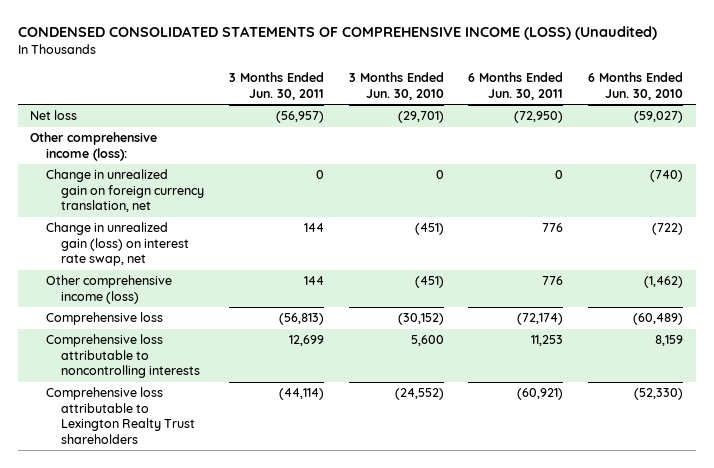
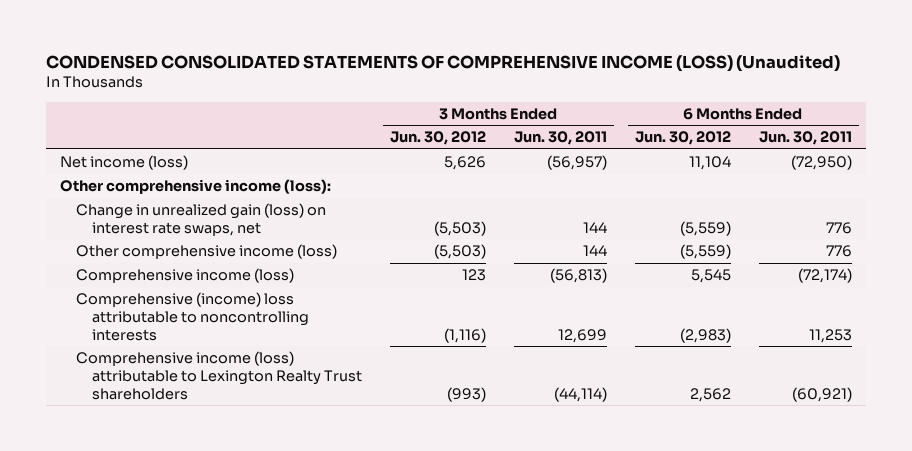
[348,72,444,100] 3 Months Ended Jun. 30, 2010 -> none
[588,72,684,100] 6 Months Ended Jun. 30, 2010 -> none
none -> [389,131,486,146] Jun. 30, 2012
none -> [634,131,731,146] Jun. 30, 2012
[30,110,78,121] Net loss -> [60,154,189,170] Net income (loss)
[45,169,205,213] Change in unrealized gain on foreign currency translation, net -> none
[45,222,190,267] Change in unrealized gain (loss) on interest rate swap, net -> [75,202,326,236] Change in unrealized gain (loss) on interest rate swaps, net
[45,312,163,326] Comprehensive loss -> [75,267,294,283] Comprehensive income (loss)
[45,334,201,379] Comprehensive loss attributable to noncontrolling interests -> [75,291,309,341] Comprehensive (income) loss attributable to noncontrolling interests
[45,387,196,444] Comprehensive loss attributable to Lexington Realty Trust shareholders -> [75,350,362,400] Comprehensive income (loss) attributable to Lexington Realty Trust shareholders

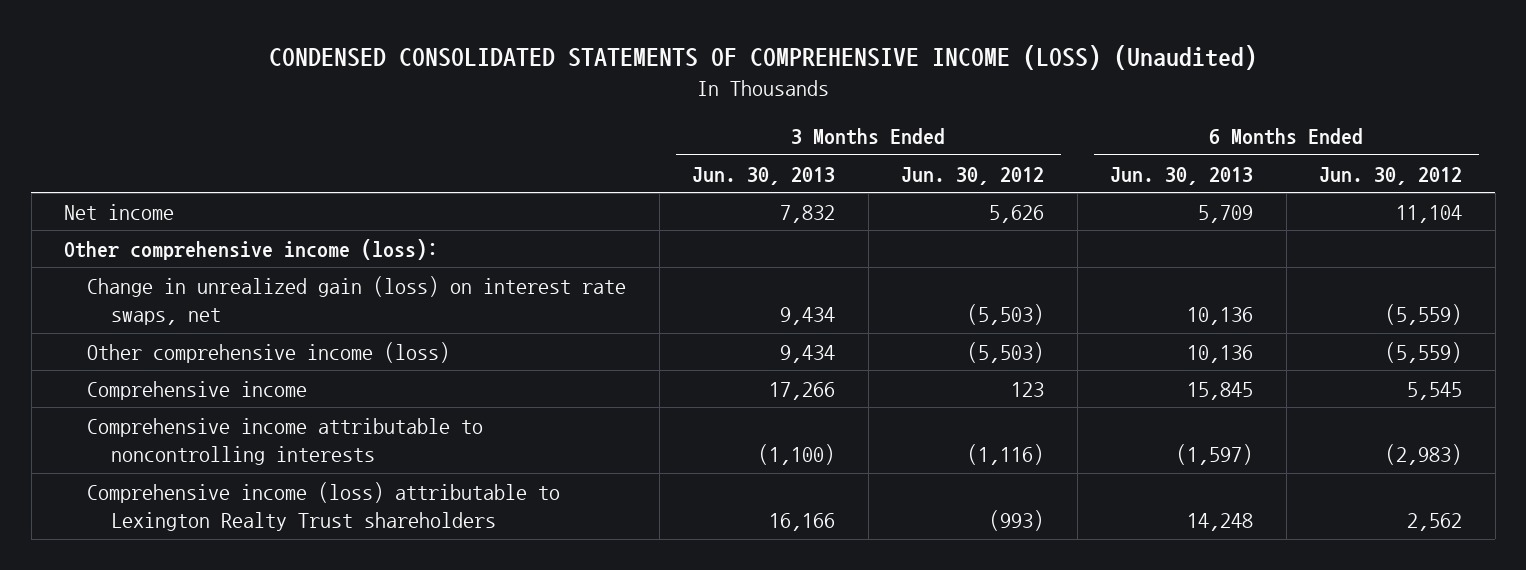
[513,131,607,146] Jun. 30, 2011 -> none
[758,131,852,146] Jun. 30, 2011 -> none
none -> [692,166,836,185] Jun. 30, 2013
none -> [1110,166,1254,185] Jun. 30, 2013
[60,154,189,170] Net income (loss) -> [64,203,175,220] Net income
[75,267,294,283] Comprehensive income (loss) -> [87,380,308,400] Comprehensive income
[75,291,309,341] Comprehensive (income) loss attributable to noncontrolling interests -> [87,417,484,466] Comprehensive income attributable to noncontrolling interests

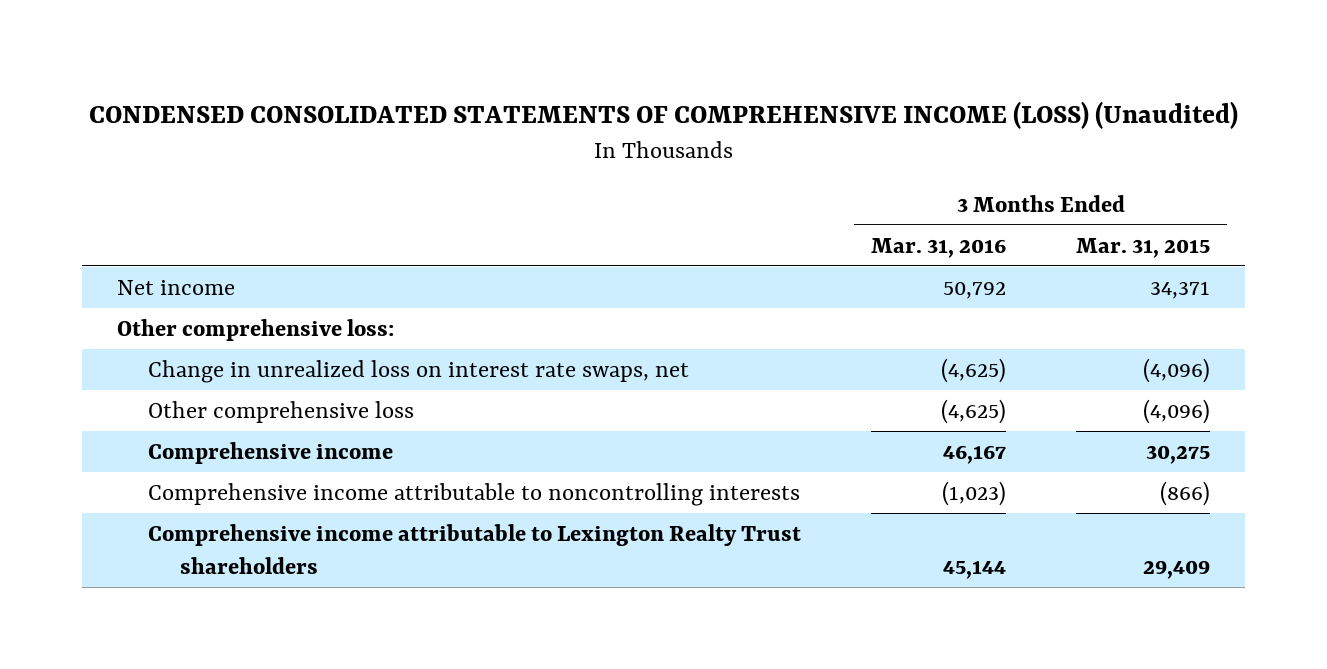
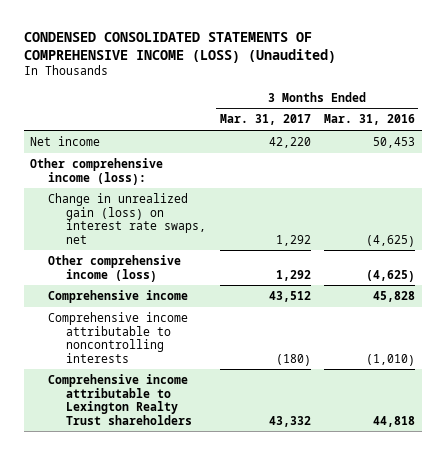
[1075,237,1210,258] Mar. 31, 2015 -> none
none -> [219,114,311,126] Mar. 31, 2017
[943,281,1007,299] 50,792 -> [372,136,415,148] 50,453
[117,318,395,341] Other comprehensive loss: -> [30,157,164,185] Other comprehensive income (loss):
[148,359,690,383] Change in unrealized loss on interest rate swaps, net -> [48,192,207,244] Change in unrealized gain (loss) on interest rate swaps, net
[148,400,415,423] Other comprehensive loss -> [48,254,182,282] Other comprehensive income (loss)
[943,444,1007,464] 46,167 -> [372,290,415,302] 45,828
[942,480,1007,506] (1,023) -> [365,353,415,366] (1,010)
[943,560,1007,579] 45,144 -> [372,415,415,427] 44,818

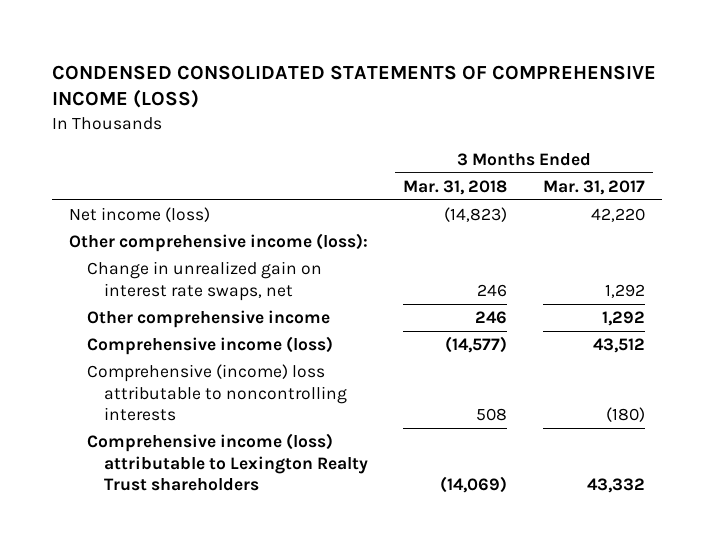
[23,31,336,63] CONDENSED CONSOLIDATED STATEMENTS OF COMPREHENSIVE INCOME (LOSS) (Unaudited) -> [51,64,656,109] CONDENSED CONSOLIDATED STATEMENTS OF COMPREHENSIVE INCOME (LOSS)
[323,114,415,126] Mar. 31, 2016 -> none
none -> [403,179,508,195] Mar. 31, 2018
[30,135,101,146] Net income -> [69,206,211,222] Net income (loss)
[48,192,207,244] Change in unrealized gain (loss) on interest rate swaps, net -> [86,260,322,301] Change in unrealized gain on interest rate swaps, net
[48,254,182,282] Other comprehensive income (loss) -> [86,309,330,328] Other comprehensive income
[48,289,189,303] Comprehensive income -> [86,335,333,355] Comprehensive income (loss)
[48,311,189,363] Comprehensive income attributable to noncontrolling interests -> [86,363,347,422] Comprehensive (income) loss attributable to noncontrolling interests
[48,373,193,425] Comprehensive income attributable to Lexington Realty Trust shareholders -> [86,432,368,492] Comprehensive income (loss) attributable to Lexington Realty Trust shareholders

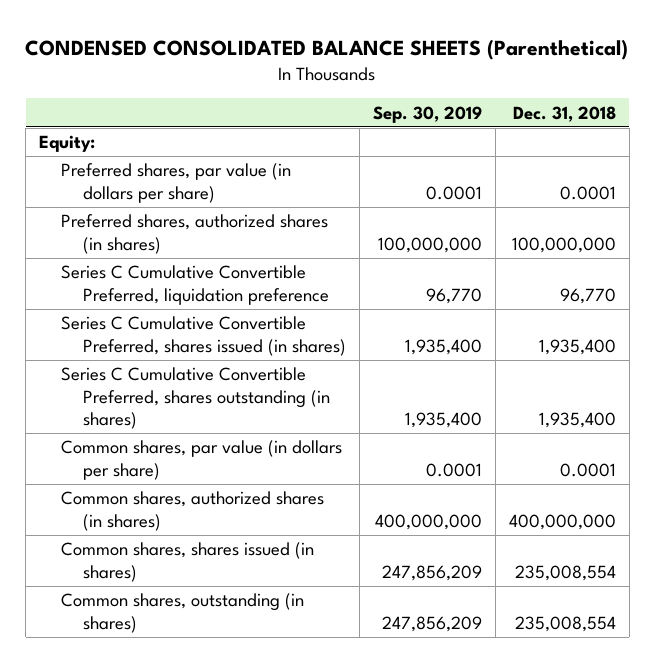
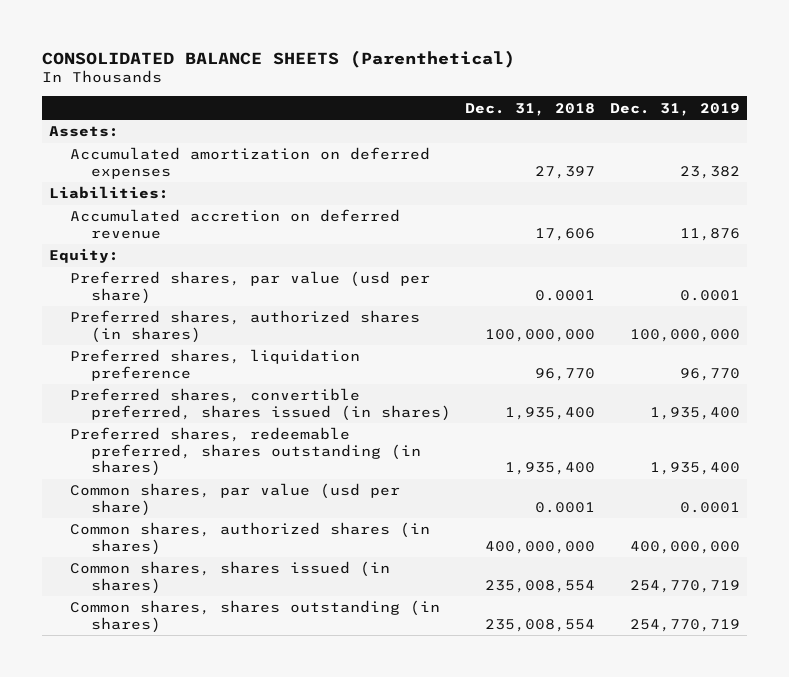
[25,38,629,60] CONDENSED CONSOLIDATED BALANCE SHEETS (Parenthetical) -> [42,49,516,68] CONSOLIDATED BALANCE SHEETS (Parenthetical)
[373,105,483,123] Sep. 30, 2019 -> none
none -> [609,102,740,116] Dec. 31, 2019
none -> [49,126,120,138] Assets:
none -> [70,147,431,179] Accumulated amortization on deferred expenses
none -> [49,186,170,200] Liabilities:
none -> [70,209,401,239] Accumulated accretion on deferred revenue
[61,163,292,203] Preferred shares, par value (in dollars per share) -> [70,271,431,304] Preferred shares, par value (usd per share)
[61,265,330,305] Series C Cumulative Convertible Preferred, liquidation preference -> [70,349,361,381] Preferred shares, liquidation preference
[61,316,347,356] Series C Cumulative Convertible Preferred, shares issued (in shares) -> [70,388,452,421] Preferred shares, convertible preferred, shares issued (in shares)
[61,367,331,430] Series C Cumulative Convertible Preferred, shares outstanding (in shares) -> [70,427,422,476] Preferred shares, redeemable preferred, shares outstanding (in shares)
[61,440,343,480] Common shares, par value (in dollars per share) -> [70,483,401,516] Common shares, par value (usd per share)
[61,593,305,633] Common shares, outstanding (in shares) -> [70,600,441,633] Common shares, shares outstanding (in shares)

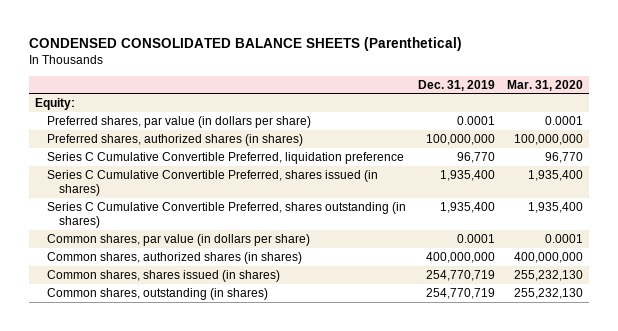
[42,49,516,68] CONSOLIDATED BALANCE SHEETS (Parenthetical) -> [29,36,463,51] CONDENSED CONSOLIDATED BALANCE SHEETS (Parenthetical)
[465,102,596,116] Dec. 31, 2018 -> none
none -> [507,79,584,91] Mar. 31, 2020
[49,126,120,138] Assets: -> none
[70,147,431,179] Accumulated amortization on deferred expenses -> none
[49,186,170,200] Liabilities: -> none
[70,209,401,239] Accumulated accretion on deferred revenue -> none
[70,271,431,304] Preferred shares, par value (usd per share) -> [46,116,311,129] Preferred shares, par value (in dollars per share)
[70,349,361,381] Preferred shares, liquidation preference -> [46,152,404,165] Series C Cumulative Convertible Preferred, liquidation preference
[70,388,452,421] Preferred shares, convertible preferred, shares issued (in shares) -> [46,170,378,197] Series C Cumulative Convertible Preferred, shares issued (in shares)
[70,427,422,476] Preferred shares, redeemable preferred, shares outstanding (in shares) -> [46,202,406,229] Series C Cumulative Convertible Preferred, shares outstanding (in shares)
[70,483,401,516] Common shares, par value (usd per share) -> [46,234,310,247] Common shares, par value (in dollars per share)
[70,600,441,633] Common shares, shares outstanding (in shares) -> [46,288,268,301] Common shares, outstanding (in shares)

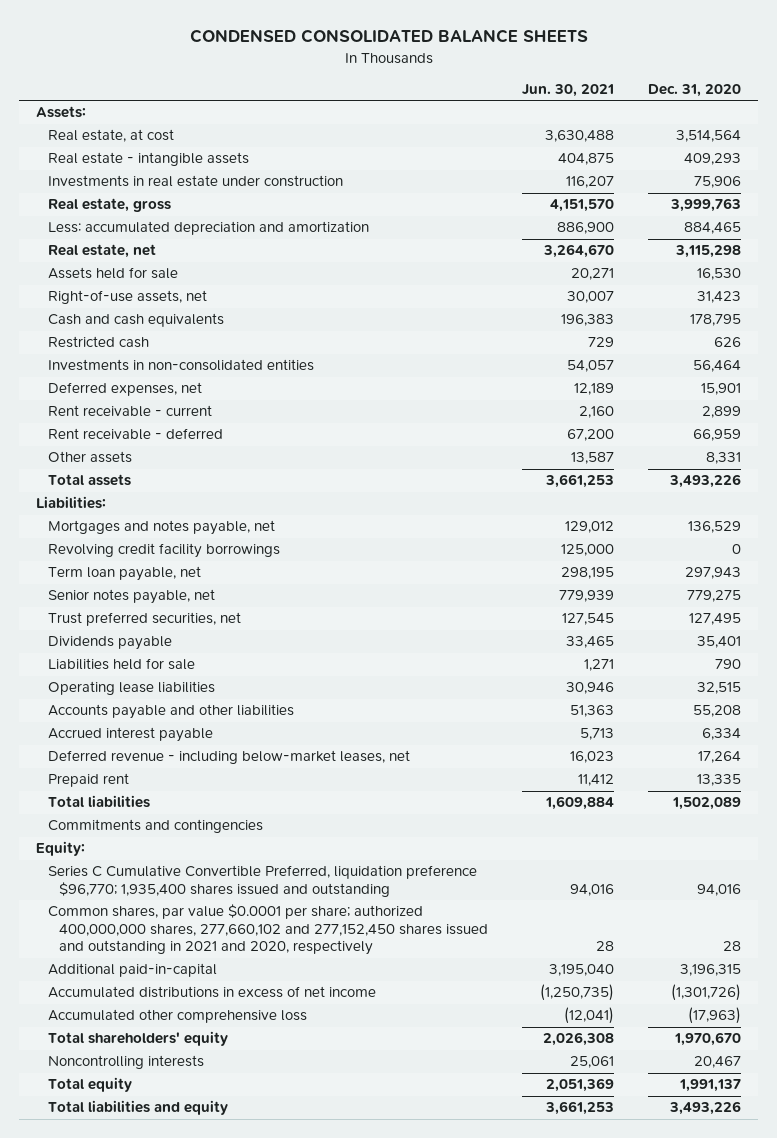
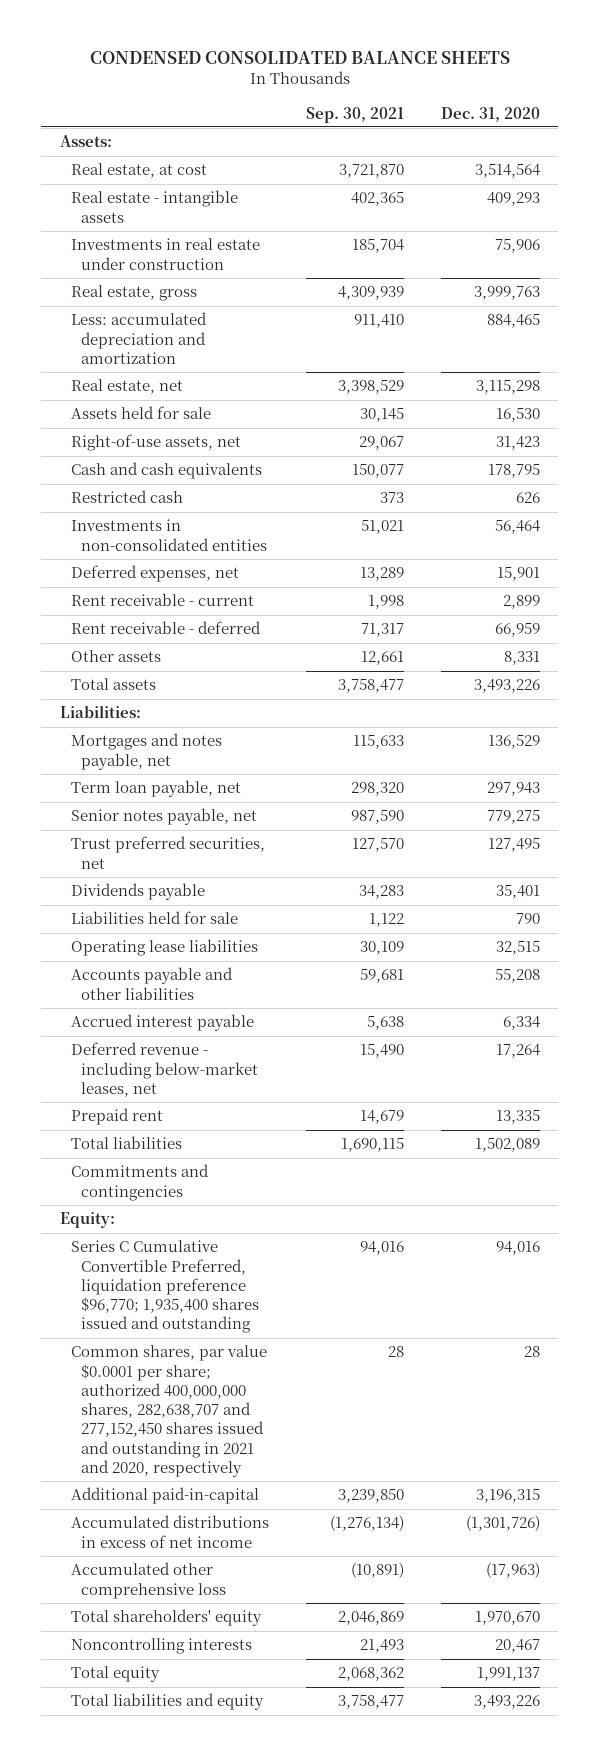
[522,83,615,97] Jun. 30, 2021 -> none
none -> [305,106,404,123] Sep. 30, 2021
[47,543,280,559] Revolving credit facility borrowings -> none
[47,904,489,956] Common shares, par value $0.0001 per share; authorized 400,000,000 shares, 277,660,102 and 277,152,450 shares issued and outstanding in 2021 and 2020, respectively -> [70,1345,267,1478] Common shares, par value $0.0001 per share; authorized 400,000,000 shares, 282,638,707 and 277,152,450 shares issued and outstanding in 2021 and 2020, respectively

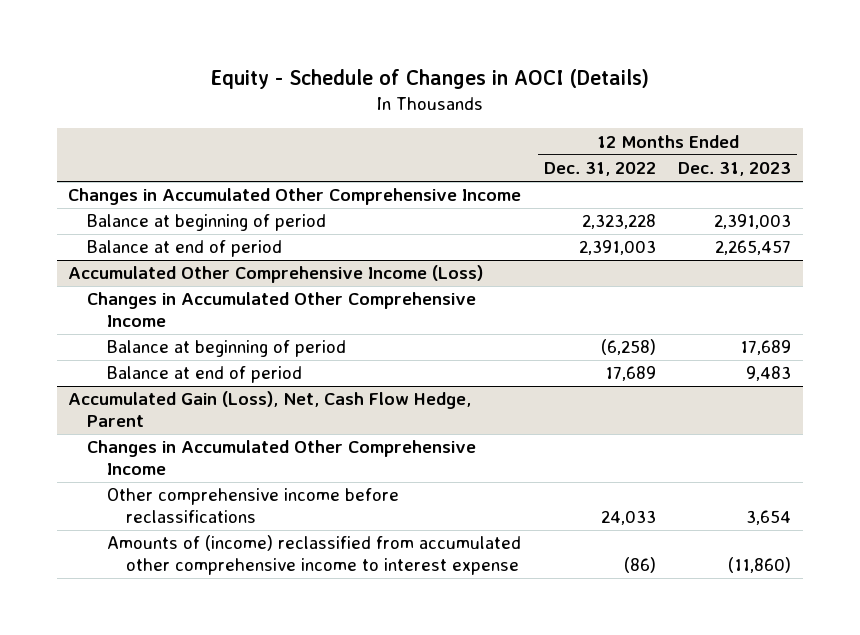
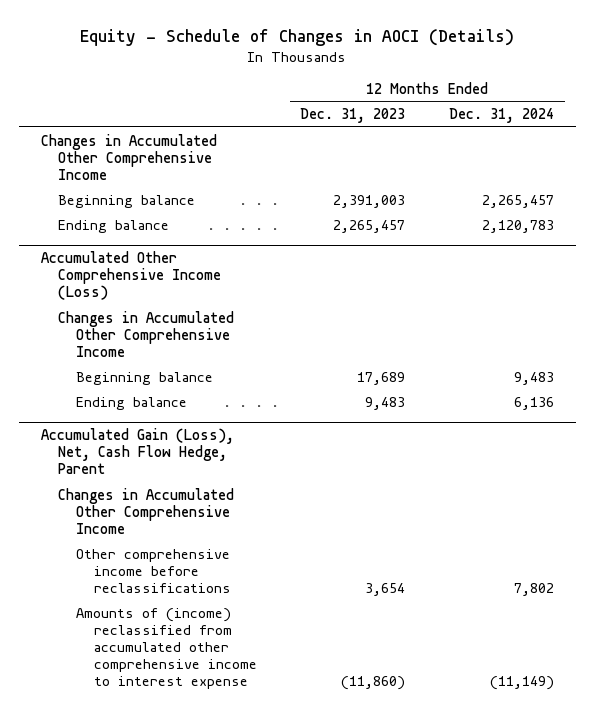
[543,162,656,177] Dec. 31, 2022 -> none
none -> [449,108,555,124] Dec. 31, 2024
[87,214,327,232] Balance at beginning of period -> [58,194,196,208] Beginning balance
[87,240,283,258] Balance at end of period -> [58,219,170,233] Ending balance
[106,340,346,358] Balance at beginning of period -> [76,371,214,385] Beginning balance
[106,366,302,384] Balance at end of period -> [76,396,188,410] Ending balance

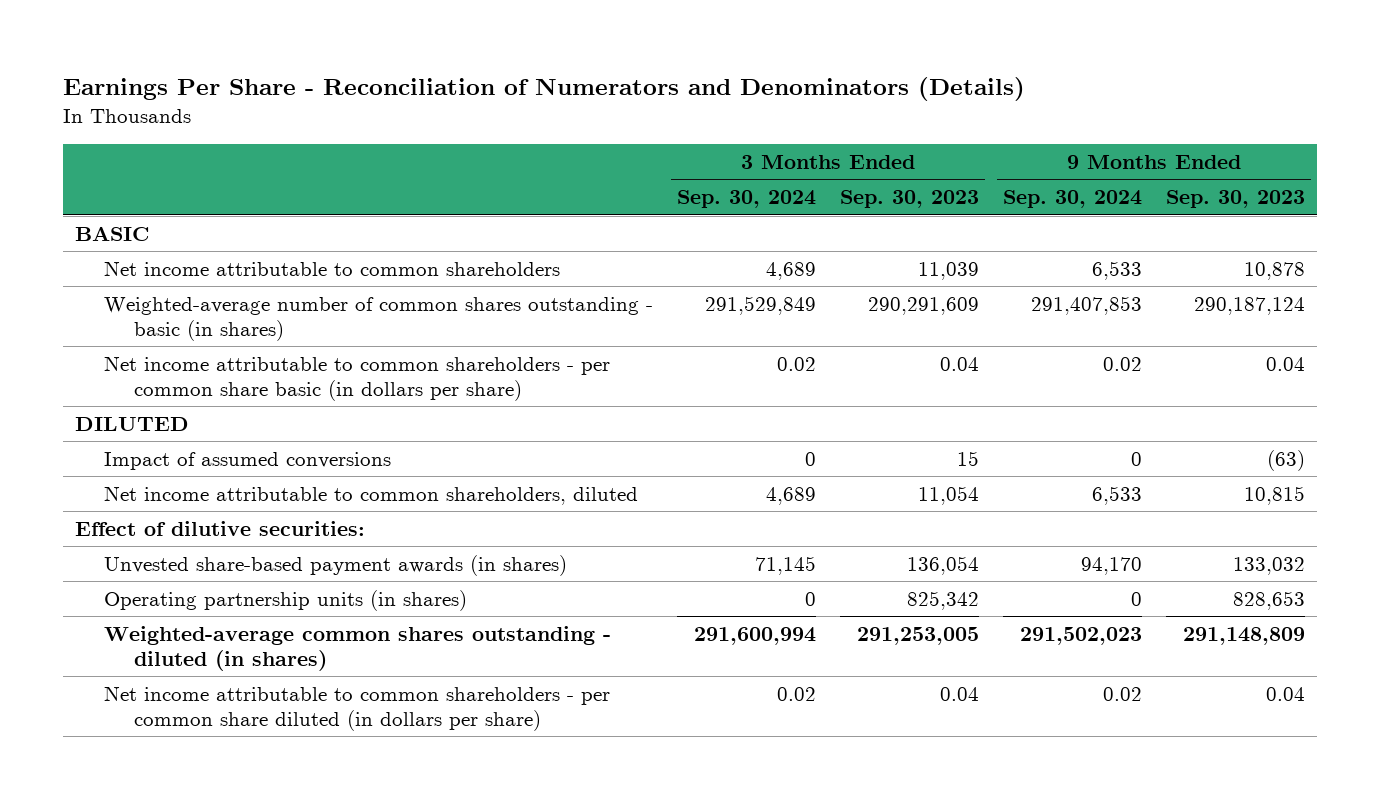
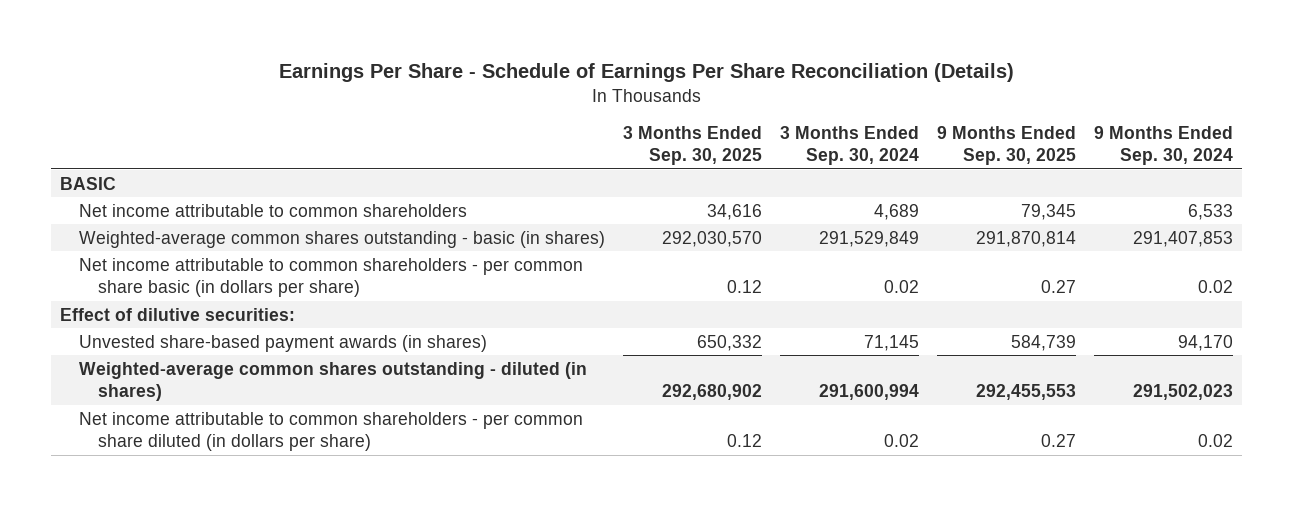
[62,77,1025,102] Earnings Per Share - Reconciliation of Numerators and Denominators (Details) -> [278,63,1014,83] Earnings Per Share - Schedule of Earnings Per Share Reconciliation (Details)
[840,190,980,209] Sep. 30, 2023 -> none
[1166,190,1306,209] Sep. 30, 2023 -> none
none -> [622,125,762,165] 3 Months Ended Sep. 30, 2025
none -> [937,125,1077,165] 9 Months Ended Sep. 30, 2025
[104,296,654,341] Weighted-average number of common shares outstanding - basic (in shares) -> [78,230,605,248] Weighted-average common shares outstanding - basic (in shares)
[74,416,189,431] DILUTED -> none
[104,451,392,470] Impact of assumed conversions -> none
[104,485,639,505] Net income attributable to common shareholders, diluted -> none
[104,589,468,611] Operating partnership units (in shares) -> none

